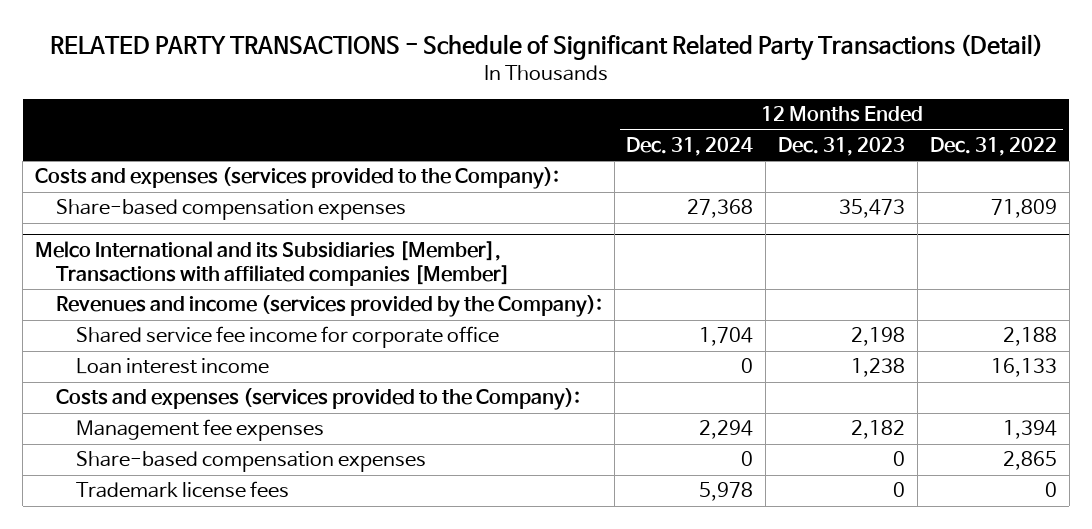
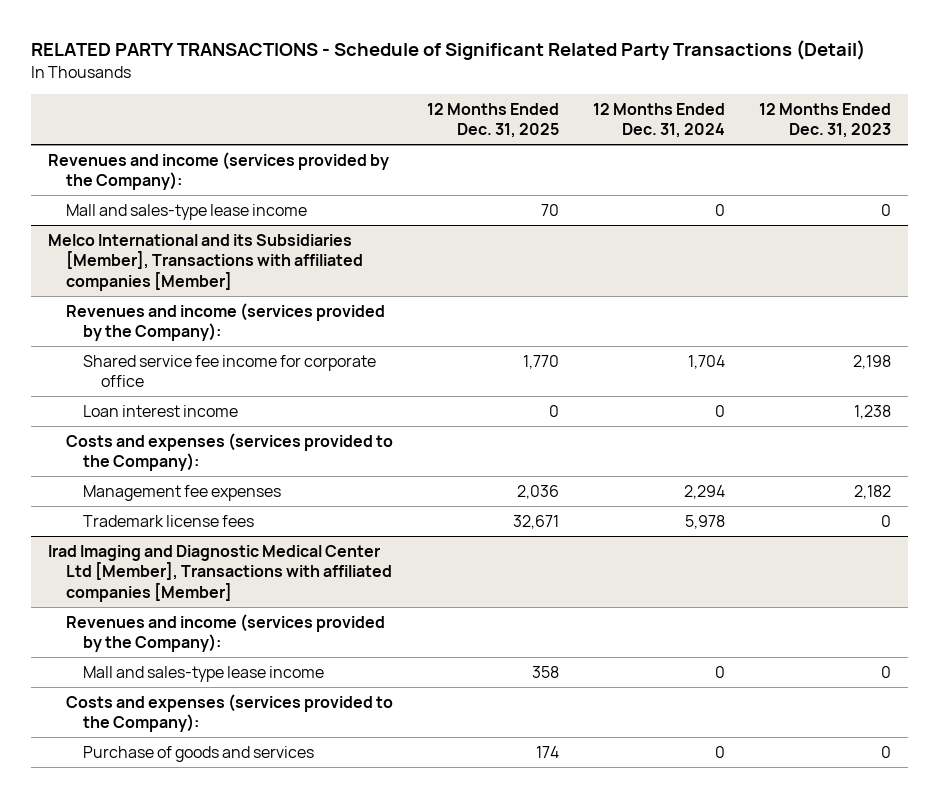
[929,136,1057,156] Dec. 31, 2022 -> none
none -> [427,102,560,139] 12 Months Ended Dec. 31, 2025
[35,167,560,190] Costs and expenses (services provided to the Company): -> none
[55,199,406,221] Share-based compensation expenses -> none
none -> [48,151,390,191] Revenues and income (services provided by the Company):
none -> [65,203,307,220] Mall and sales-type lease income
[76,451,427,473] Share-based compensation expenses -> none
none -> [48,544,392,602] Irad Imaging and Diagnostic Medical Center Ltd [Member], Transactions with affiliated companies [Member]
none -> [65,613,385,653] Revenues and income (services provided by the Company):
none -> [83,665,325,682] Mall and sales-type lease income
none -> [65,693,393,733] Costs and expenses (services provided to the Company):
none -> [83,745,315,762] Purchase of goods and services

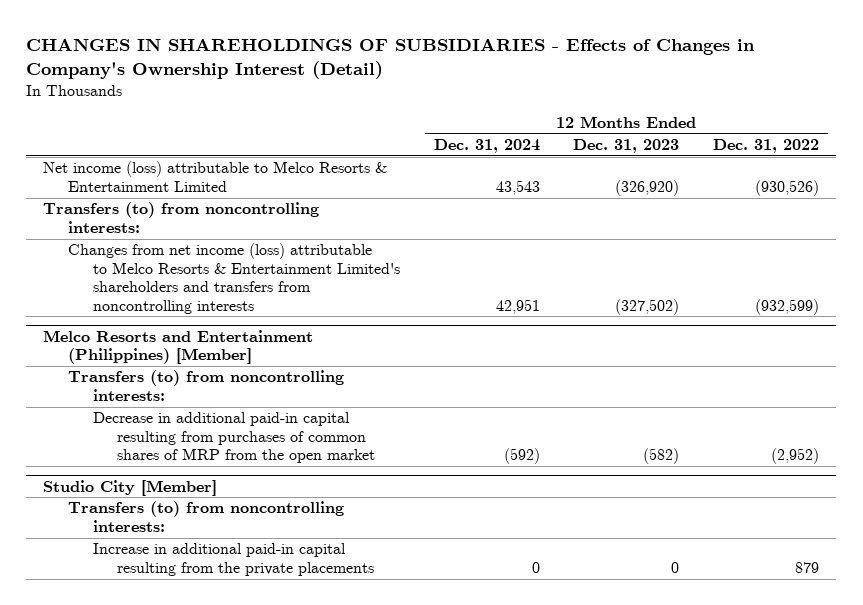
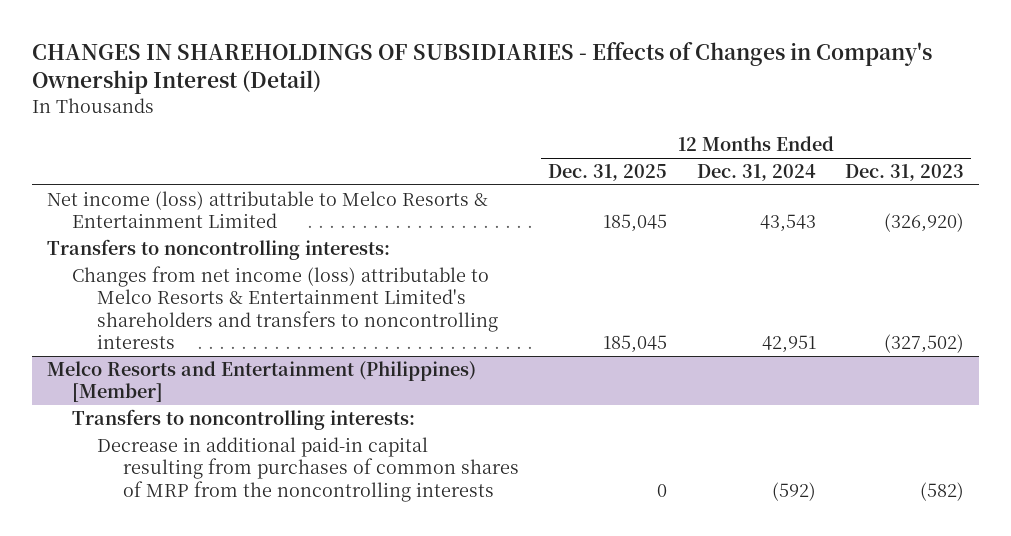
[713,138,820,153] Dec. 31, 2022 -> none
none -> [548,164,668,182] Dec. 31, 2025
[43,202,320,233] Transfers (to) from noncontrolling interests: -> [46,239,390,261] Transfers to noncontrolling interests:
[67,243,400,314] Changes from net income (loss) attributable to Melco Resorts & Entertainment Limited's shareholders and transfers from noncontrolling interests -> [71,266,499,350] Changes from net income (loss) attributable to Melco Resorts & Entertainment Limited's shareholders and transfers to noncontrolling interests
[43,479,218,496] Studio City [Member] -> none
[67,501,344,532] Transfers (to) from noncontrolling interests: -> none
[92,543,375,576] Increase in additional paid-in capital resulting from the private placements -> none
[67,370,344,401] Transfers (to) from noncontrolling interests: -> [71,409,415,431] Transfers to noncontrolling interests:
[92,412,376,464] Decrease in additional paid-in capital resulting from purchases of common shares of MRP from the open market -> [97,437,519,502] Decrease in additional paid-in capital resulting from purchases of common shares of MRP from the noncontrolling interests

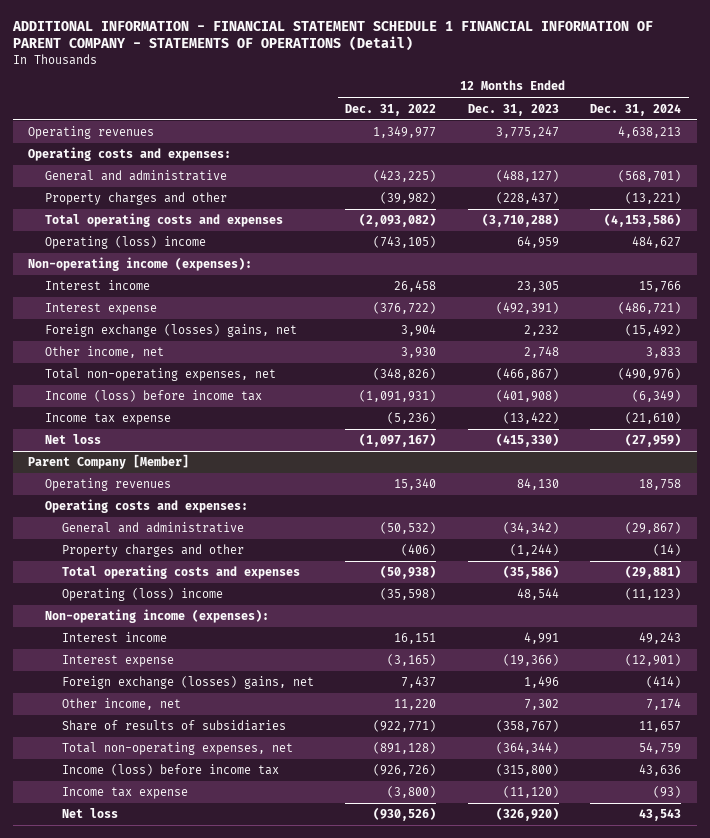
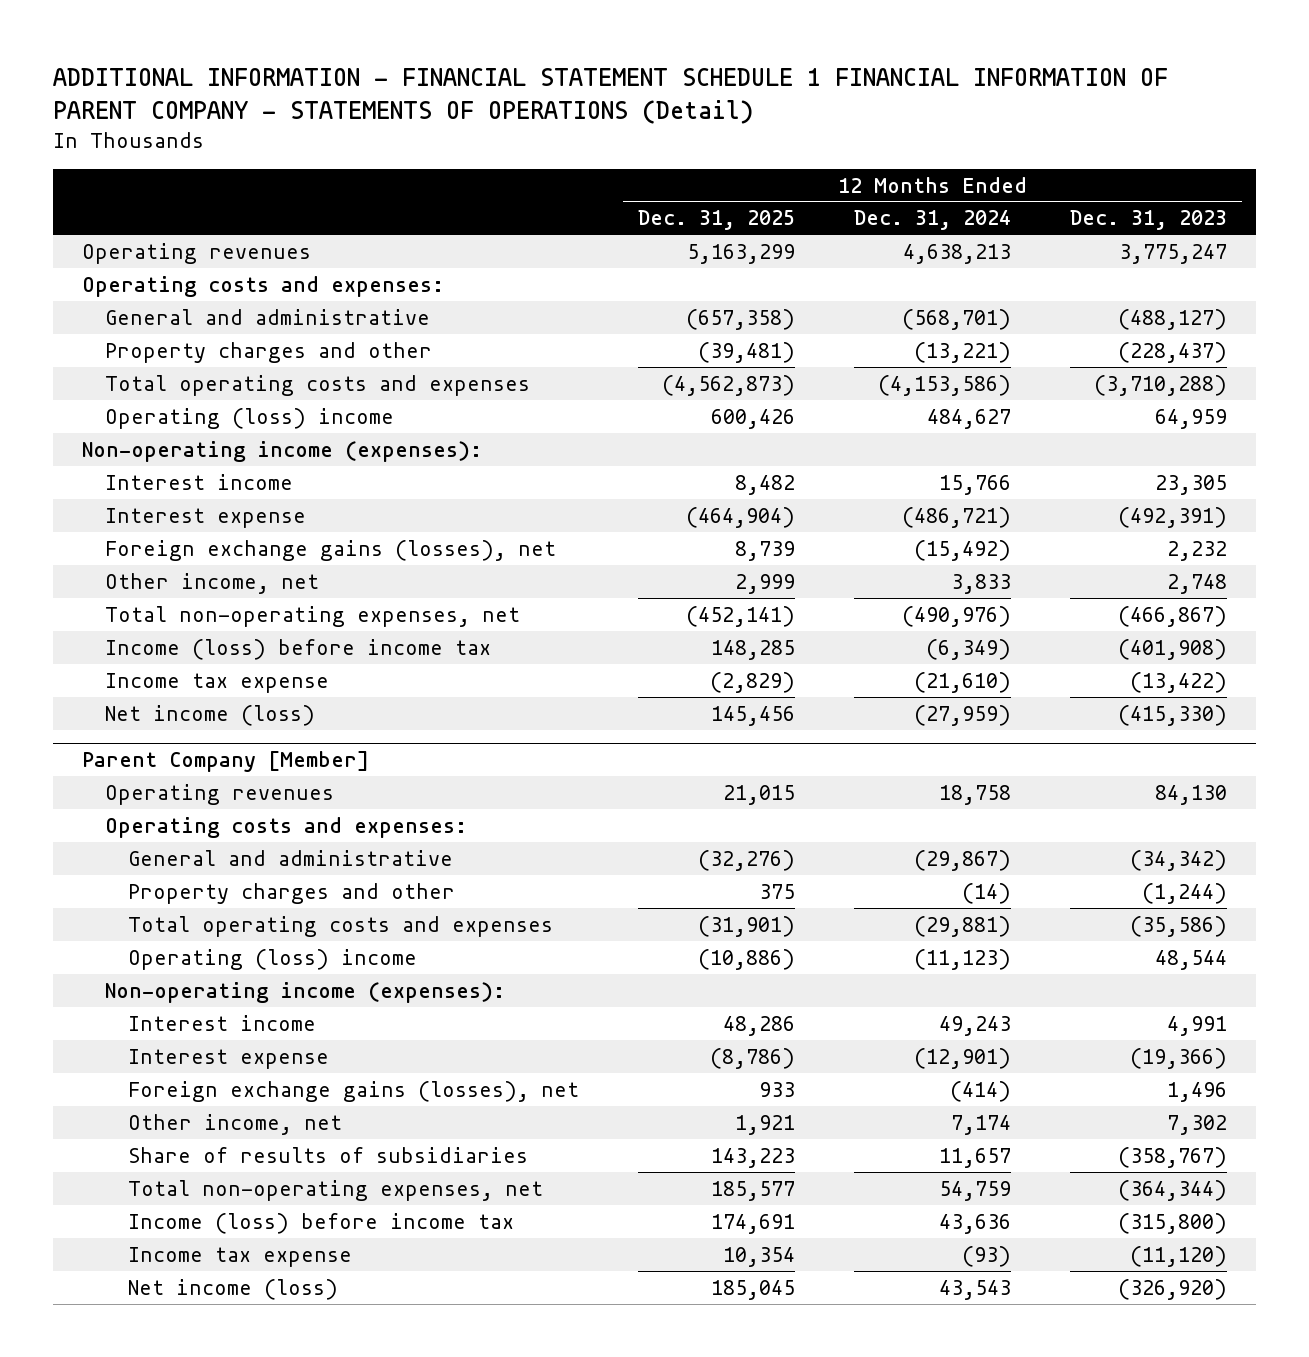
[345,103,437,116] Dec. 31, 2022 -> none
none -> [638,210,796,231] Dec. 31, 2025
[45,324,298,338] Foreign exchange (losses) gains, net -> [105,539,557,561] Foreign exchange gains (losses), net
[45,434,102,445] Net loss -> [105,704,316,726] Net income (loss)
[61,676,314,690] Foreign exchange (losses) gains, net -> [128,1080,580,1102] Foreign exchange gains (losses), net
[61,808,118,819] Net loss -> [128,1278,339,1300] Net income (loss)

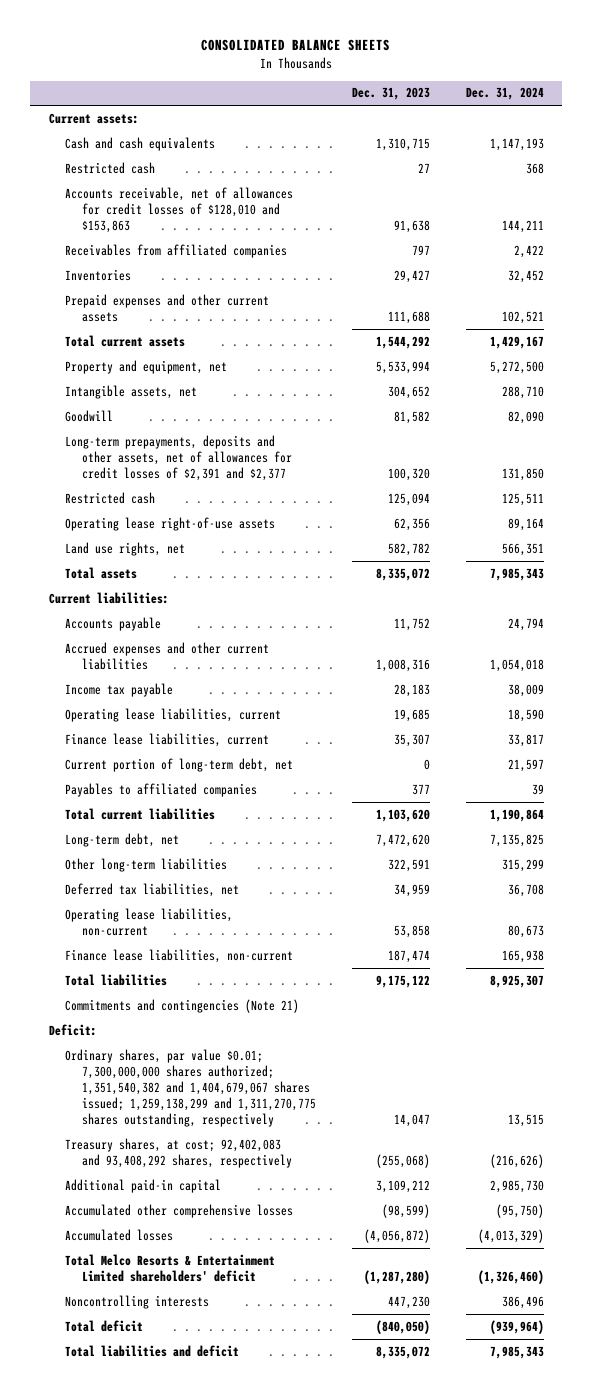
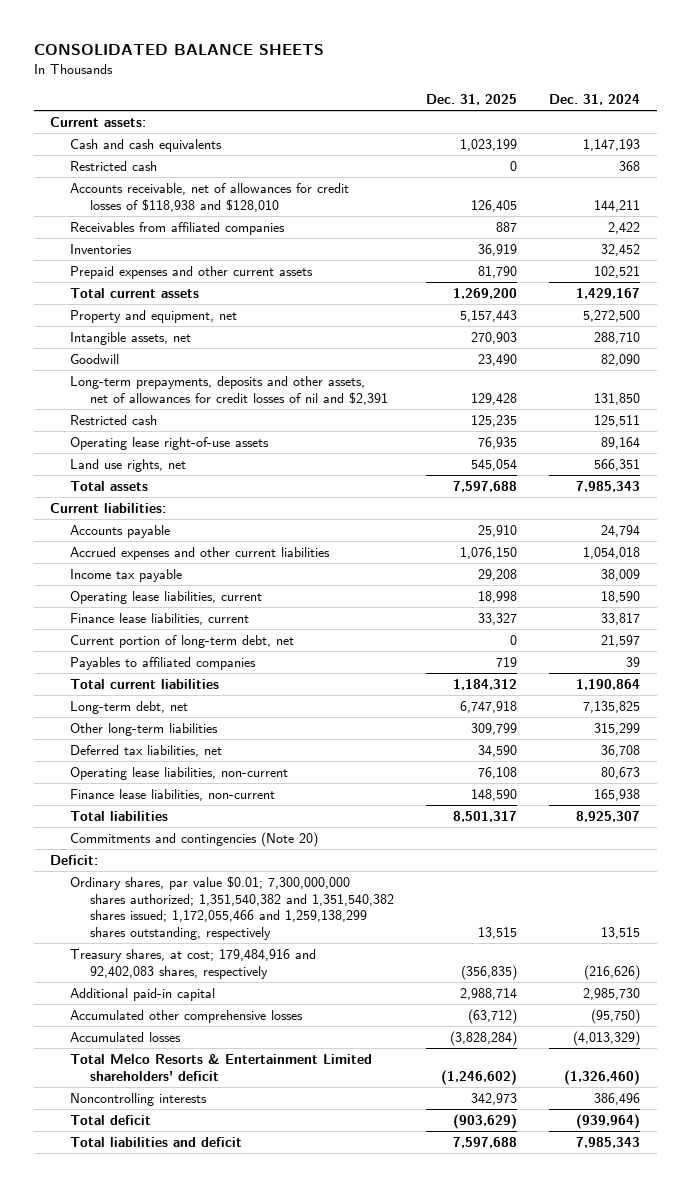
[351,87,430,101] Dec. 31, 2023 -> none
none -> [426,93,518,105] Dec. 31, 2025
[65,186,294,234] Accounts receivable, net of allowances for credit losses of $128,010 and $153,863 -> [69,182,349,212] Accounts receivable, net of allowances for credit losses of $118,938 and $128,010
[65,434,292,482] Long-term prepayments, deposits and other assets, net of allowances for credit losses of $2,391 and $2,377 -> [69,375,388,405] Long-term prepayments, deposits and other assets, net of allowances for credit losses of nil and $2,391
[65,998,300,1013] Commitments and contingencies (Note 21) -> [69,831,318,847] Commitments and contingencies (Note 20)
[65,1048,316,1128] Ordinary shares, par value $0.01; 7,300,000,000 shares authorized; 1,351,540,382 and 1,404,679,067 shares issued; 1,259,138,299 and 1,311,270,775 shares outstanding, respectively -> [69,875,394,940] Ordinary shares, par value $0.01; 7,300,000,000 shares authorized; 1,351,540,382 and 1,351,540,382 shares issued; 1,172,055,466 and 1,259,138,299 shares outstanding, respectively
[65,1137,292,1168] Treasury shares, at cost; 92,402,083 and 93,408,292 shares, respectively -> [69,948,316,979] Treasury shares, at cost; 179,484,916 and 92,402,083 shares, respectively

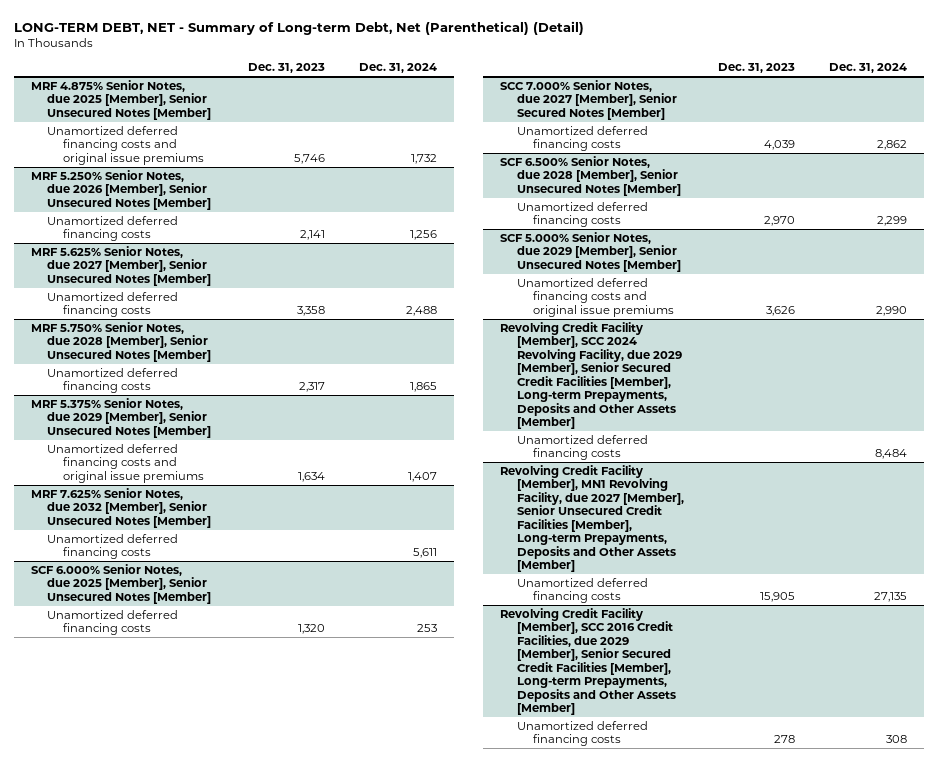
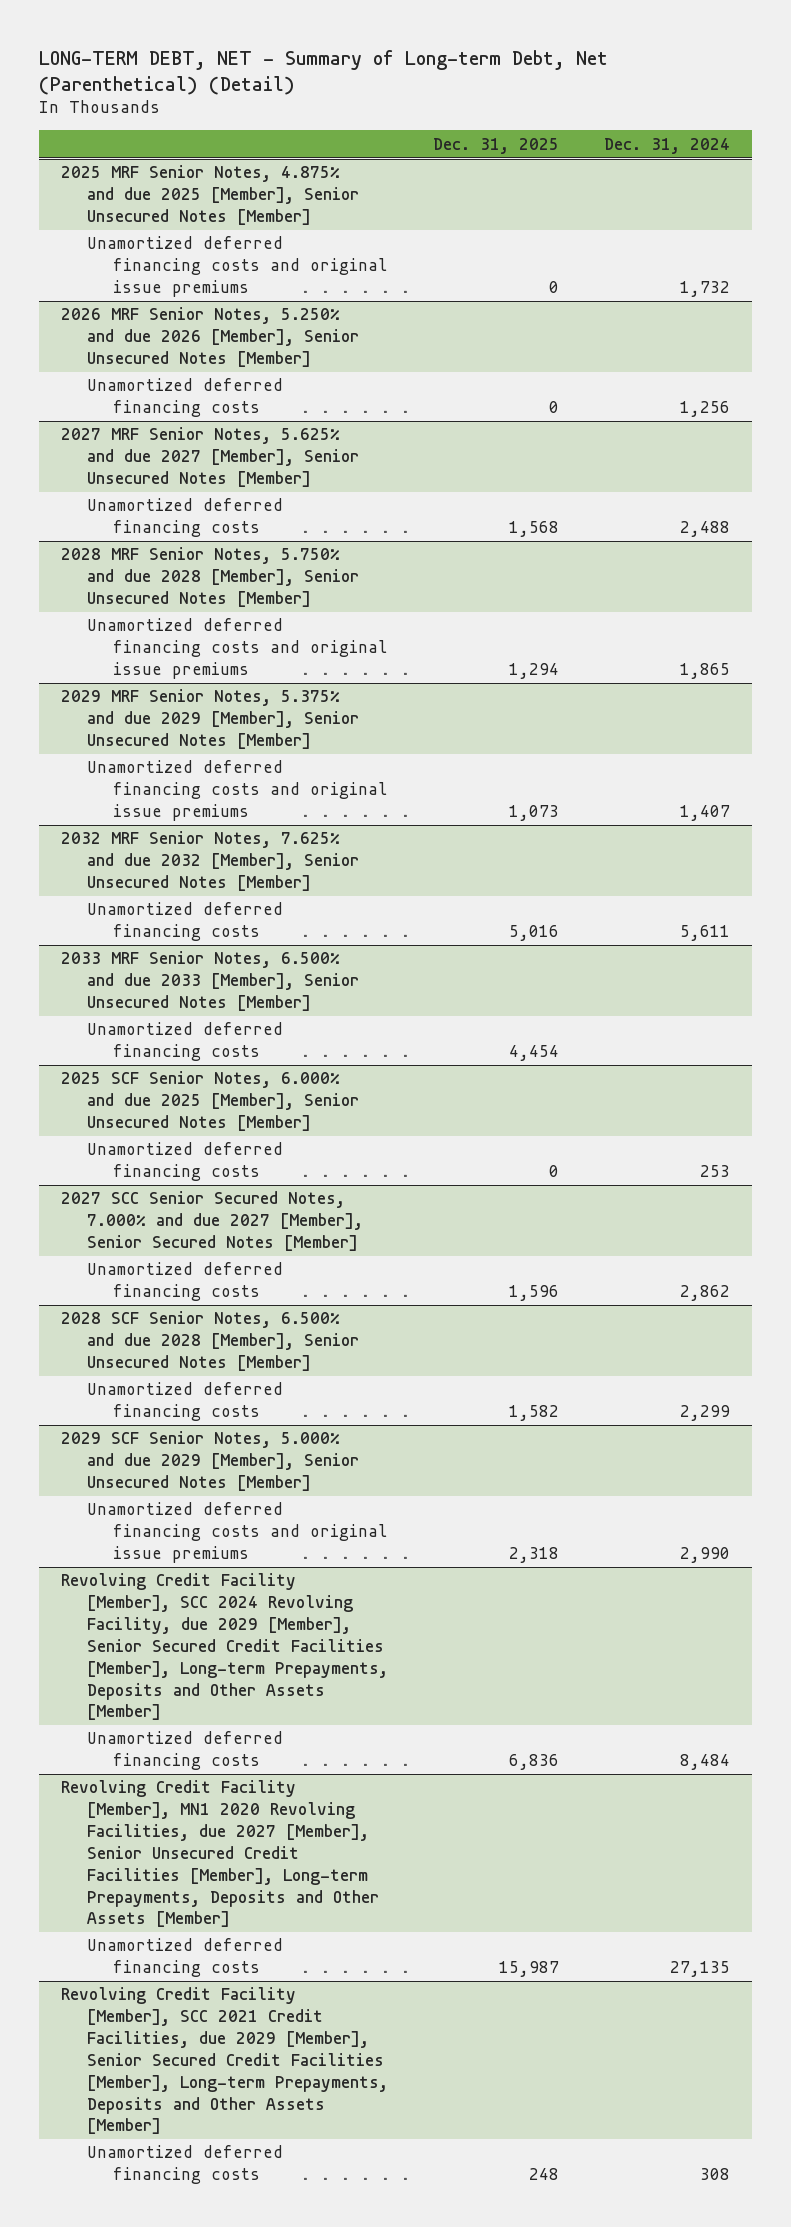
[248,63,326,74] Dec. 31, 2023 -> none
none -> [432,137,559,154] Dec. 31, 2025
[30,79,212,120] MRF 4.875% Senior Notes, due 2025 [Member], Senior Unsecured Notes [Member] -> [61,165,359,226] 2025 MRF Senior Notes, 4.875% and due 2025 [Member], Senior Unsecured Notes [Member]
[30,169,212,210] MRF 5.250% Senior Notes, due 2026 [Member], Senior Unsecured Notes [Member] -> [61,307,359,368] 2026 MRF Senior Notes, 5.250% and due 2026 [Member], Senior Unsecured Notes [Member]
[30,245,212,286] MRF 5.625% Senior Notes, due 2027 [Member], Senior Unsecured Notes [Member] -> [61,427,359,488] 2027 MRF Senior Notes, 5.625% and due 2027 [Member], Senior Unsecured Notes [Member]
[30,321,212,362] MRF 5.750% Senior Notes, due 2028 [Member], Senior Unsecured Notes [Member] -> [61,547,359,608] 2028 MRF Senior Notes, 5.750% and due 2028 [Member], Senior Unsecured Notes [Member]
[47,367,179,394] Unamortized deferred financing costs -> [86,618,388,680] Unamortized deferred financing costs and original issue premiums
[30,397,212,438] MRF 5.375% Senior Notes, due 2029 [Member], Senior Unsecured Notes [Member] -> [61,689,359,750] 2029 MRF Senior Notes, 5.375% and due 2029 [Member], Senior Unsecured Notes [Member]
[30,487,212,528] MRF 7.625% Senior Notes, due 2032 [Member], Senior Unsecured Notes [Member] -> [61,831,359,892] 2032 MRF Senior Notes, 7.625% and due 2032 [Member], Senior Unsecured Notes [Member]
none -> [61,951,359,1012] 2033 MRF Senior Notes, 6.500% and due 2033 [Member], Senior Unsecured Notes [Member]
none -> [86,1022,283,1062] Unamortized deferred financing costs
[30,563,212,604] SCF 6.000% Senior Notes, due 2025 [Member], Senior Unsecured Notes [Member] -> [61,1071,359,1132] 2025 SCF Senior Notes, 6.000% and due 2025 [Member], Senior Unsecured Notes [Member]
[500,79,677,120] SCC 7.000% Senior Notes, due 2027 [Member], Senior Secured Notes [Member] -> [61,1191,363,1252] 2027 SCC Senior Secured Notes, 7.000% and due 2027 [Member], Senior Secured Notes [Member]
[500,155,681,196] SCF 6.500% Senior Notes, due 2028 [Member], Senior Unsecured Notes [Member] -> [61,1311,359,1372] 2028 SCF Senior Notes, 6.500% and due 2028 [Member], Senior Unsecured Notes [Member]
[500,231,681,272] SCF 5.000% Senior Notes, due 2029 [Member], Senior Unsecured Notes [Member] -> [61,1431,359,1492] 2029 SCF Senior Notes, 5.000% and due 2029 [Member], Senior Unsecured Notes [Member]
[500,464,684,573] Revolving Credit Facility [Member], MN1 Revolving Facility, due 2027 [Member], Senior Unsecured Credit Facilities [Member], Long-term Prepayments, Deposits and Other Assets [Member] -> [61,1780,379,1928] Revolving Credit Facility [Member], MN1 2020 Revolving Facilities, due 2027 [Member], Senior Unsecured Credit Facilities [Member], Long-term Prepayments, Deposits and Other Assets [Member]
[500,607,676,716] Revolving Credit Facility [Member], SCC 2016 Credit Facilities, due 2029 [Member], Senior Secured Credit Facilities [Member], Long-term Prepayments, Deposits and Other Assets [Member] -> [61,1987,388,2135] Revolving Credit Facility [Member], SCC 2021 Credit Facilities, due 2029 [Member], Senior Secured Credit Facilities [Member], Long-term Prepayments, Deposits and Other Assets [Member]

